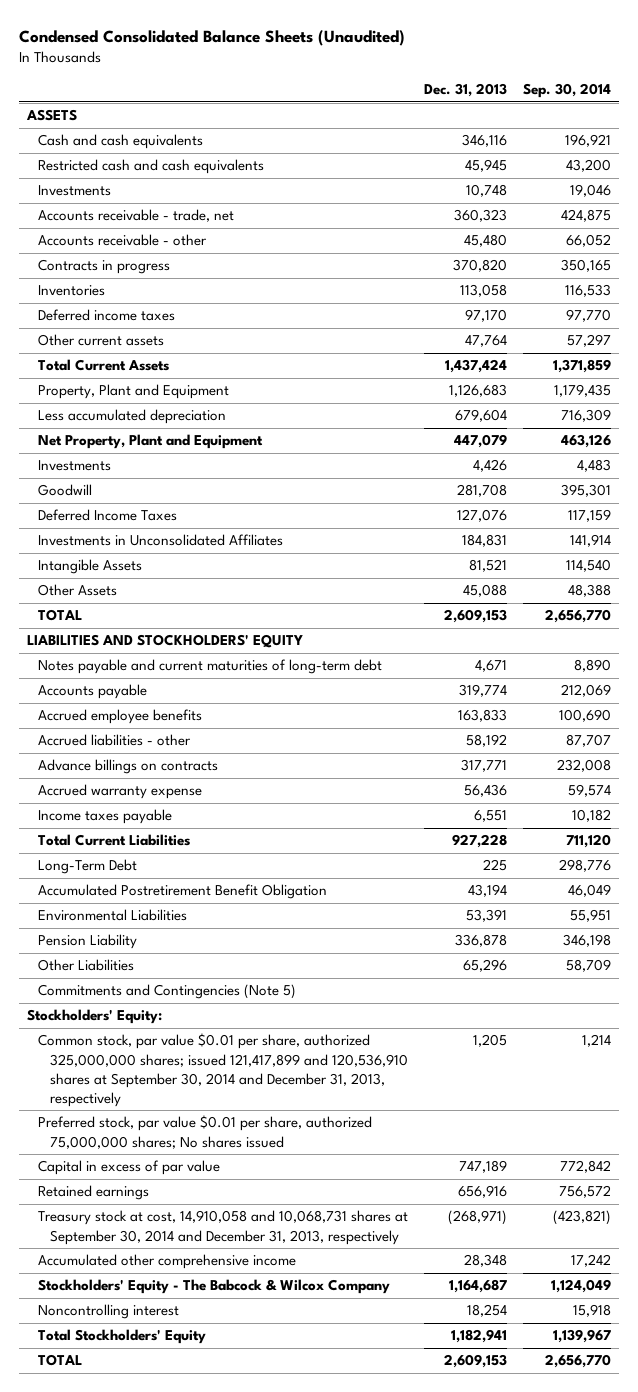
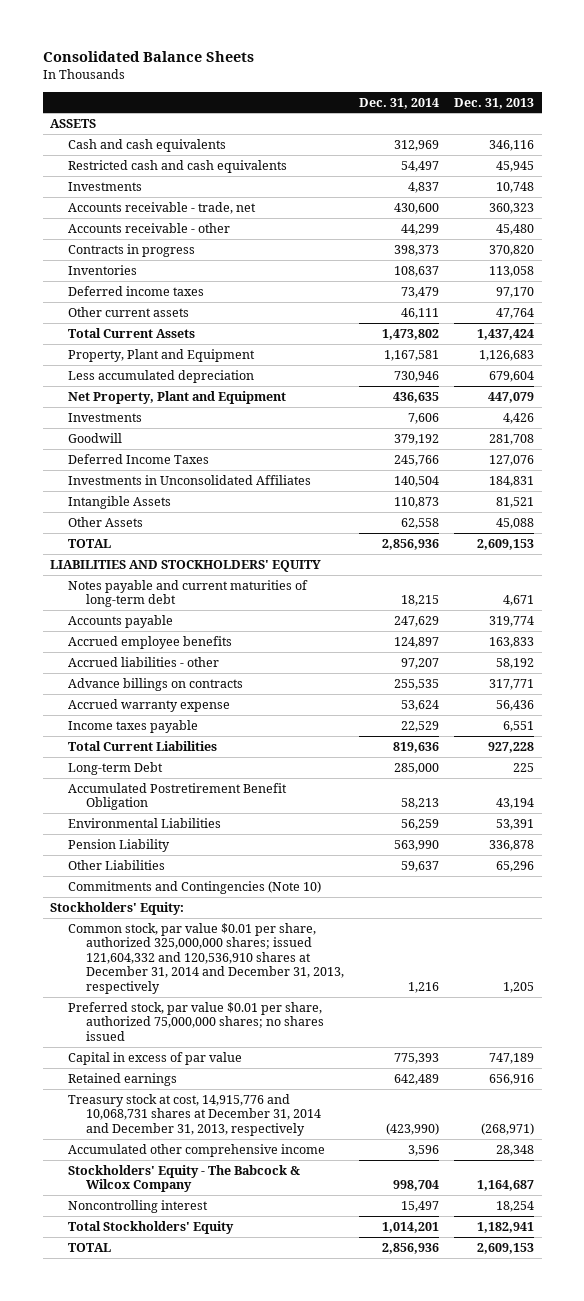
[18,29,405,46] Condensed Consolidated Balance Sheets (Unaudited) -> [42,51,254,63] Consolidated Balance Sheets
[523,83,612,99] Sep. 30, 2014 -> none
none -> [359,97,440,109] Dec. 31, 2014
[38,859,138,875] Long-Term Debt -> [68,761,164,775] Long-term Debt
[38,984,297,1000] Commitments and Contingencies (Note 5) -> [68,880,322,894] Commitments and Contingencies (Note 10)
[38,1033,408,1108] Common stock, par value $0.01 per share, authorized 325,000,000 shares; issued 121,417,899 and 120,536,910 shares at September 30, 2014 and December 31, 2013, respectively -> [68,922,345,994] Common stock, par value $0.01 per share, authorized 325,000,000 shares; issued 121,604,332 and 120,536,910 shares at December 31, 2014 and December 31, 2013, respectively
[38,1115,373,1149] Preferred stock, par value $0.01 per share, authorized 75,000,000 shares; No shares issued -> [68,1001,325,1041] Preferred stock, par value $0.01 per share, authorized 75,000,000 shares; no shares issued
[38,1210,409,1245] Treasury stock at cost, 14,910,058 and 10,068,731 shares at September 30, 2014 and December 31, 2013, respectively -> [68,1093,322,1136] Treasury stock at cost, 14,915,776 and 10,068,731 shares at December 31, 2014 and December 31, 2013, respectively

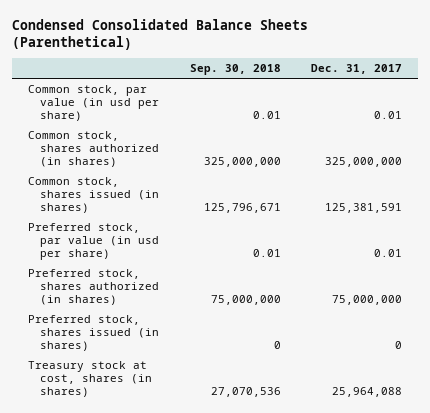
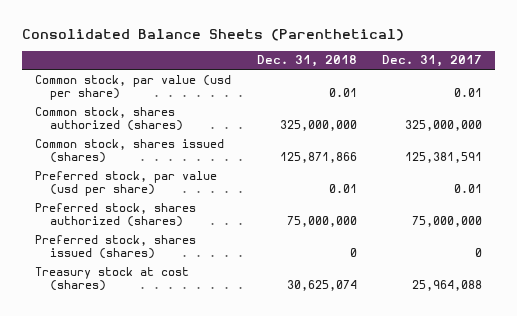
[12,18,309,50] Condensed Consolidated Balance Sheets (Parenthetical) -> [21,29,404,42] Consolidated Balance Sheets (Parenthetical)
[189,63,281,75] Sep. 30, 2018 -> none
none -> [256,55,357,68] Dec. 31, 2018
[27,85,159,122] Common stock, par value (in usd per share) -> [34,74,231,100] Common stock, par value (usd per share)
[27,131,159,168] Common stock, shares authorized (in shares) -> [34,106,183,131] Common stock, shares authorized (shares)
[27,177,159,214] Common stock, shares issued (in shares) -> [34,138,224,163] Common stock, shares issued (shares)
[27,223,159,261] Preferred stock, par value (in usd per share) -> [34,170,217,196] Preferred stock, par value (usd per share)
[27,269,159,306] Preferred stock, shares authorized (in shares) -> [34,202,196,227] Preferred stock, shares authorized (shares)
[27,315,159,352] Preferred stock, shares issued (in shares) -> [34,234,196,259] Preferred stock, shares issued (shares)
[27,361,152,398] Treasury stock at cost, shares (in shares) -> [34,266,189,291] Treasury stock at cost (shares)

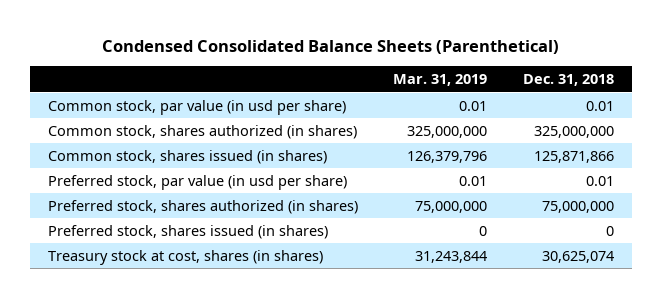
[21,29,404,42] Consolidated Balance Sheets (Parenthetical) -> [101,40,559,55] Condensed Consolidated Balance Sheets (Parenthetical)
[382,55,483,68] Dec. 31, 2017 -> none
none -> [393,74,488,87] Mar. 31, 2019
[34,74,231,100] Common stock, par value (usd per share) -> [47,99,346,115] Common stock, par value (in usd per share)
[34,106,183,131] Common stock, shares authorized (shares) -> [47,124,357,139] Common stock, shares authorized (in shares)
[34,138,224,163] Common stock, shares issued (shares) -> [47,149,327,164] Common stock, shares issued (in shares)
[34,170,217,196] Preferred stock, par value (usd per share) -> [47,174,347,190] Preferred stock, par value (in usd per share)
[34,202,196,227] Preferred stock, shares authorized (shares) -> [47,199,358,214] Preferred stock, shares authorized (in shares)
[34,234,196,259] Preferred stock, shares issued (shares) -> [47,224,328,239] Preferred stock, shares issued (in shares)
[34,266,189,291] Treasury stock at cost (shares) -> [47,249,323,265] Treasury stock at cost, shares (in shares)

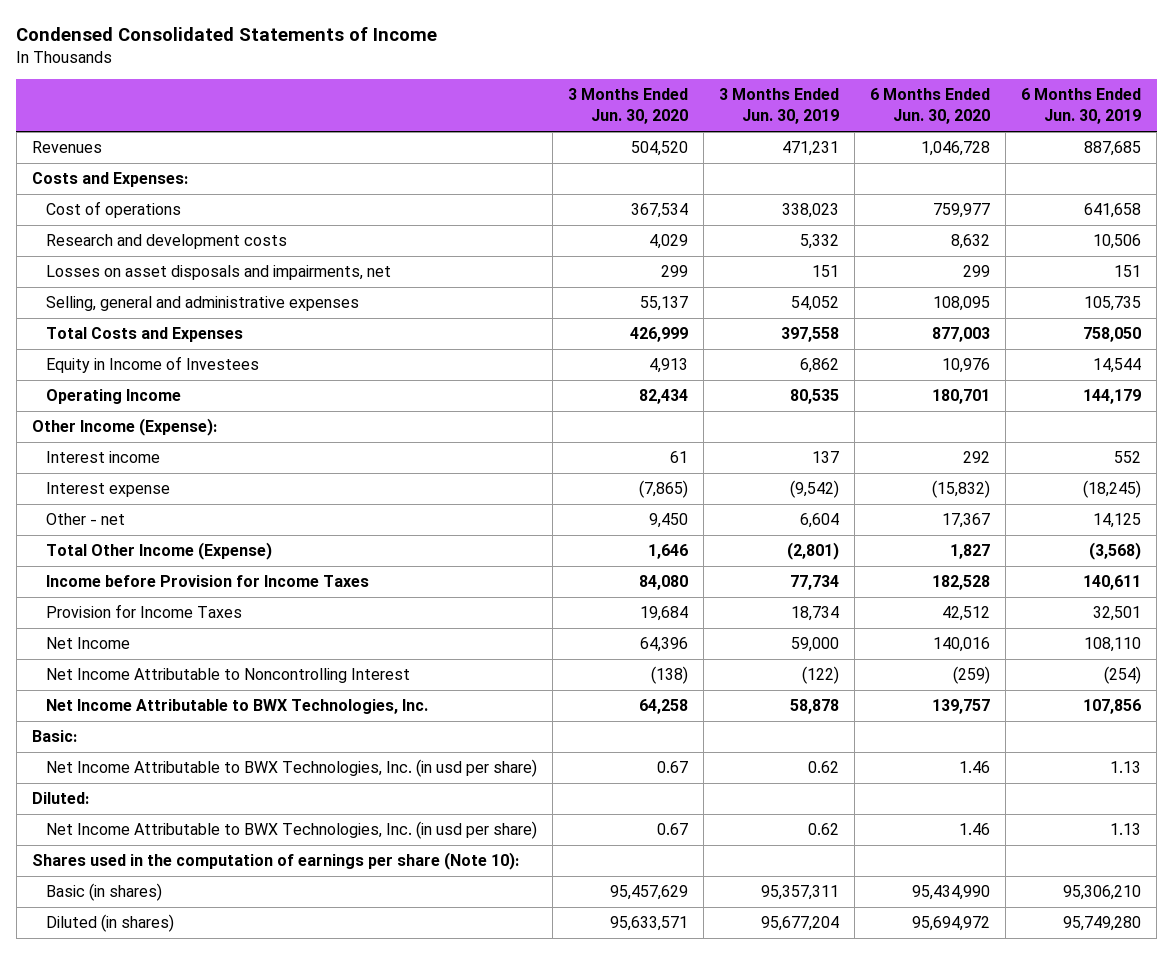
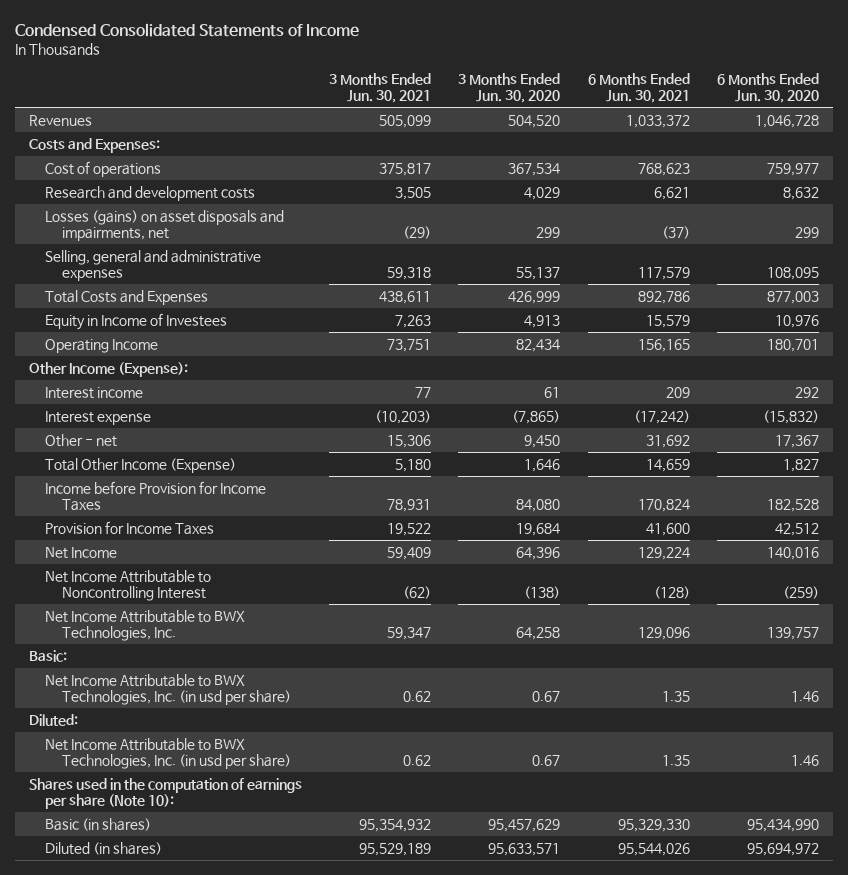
[718,88,839,125] 3 Months Ended Jun. 30, 2019 -> none
[1021,88,1142,125] 6 Months Ended Jun. 30, 2019 -> none
none -> [328,73,431,104] 3 Months Ended Jun. 30, 2021
none -> [587,73,690,104] 6 Months Ended Jun. 30, 2021
[45,265,391,281] Losses on asset disposals and impairments, net -> [45,209,285,241] Losses (gains) on asset disposals and impairments, net

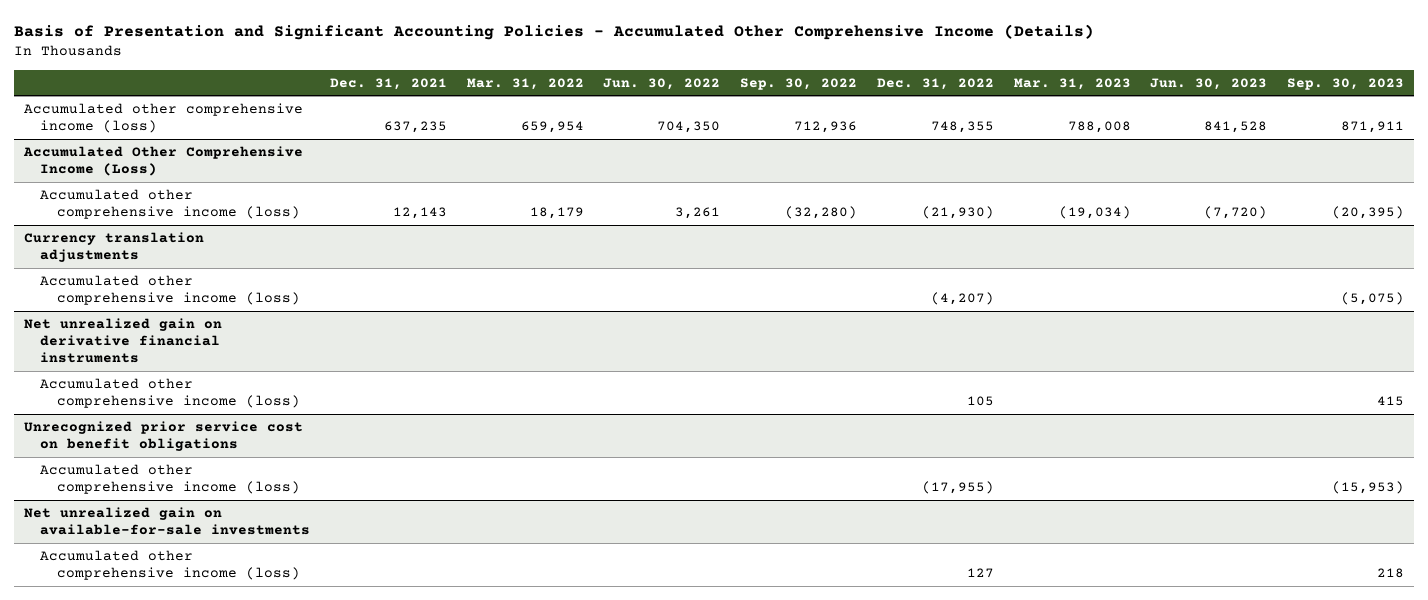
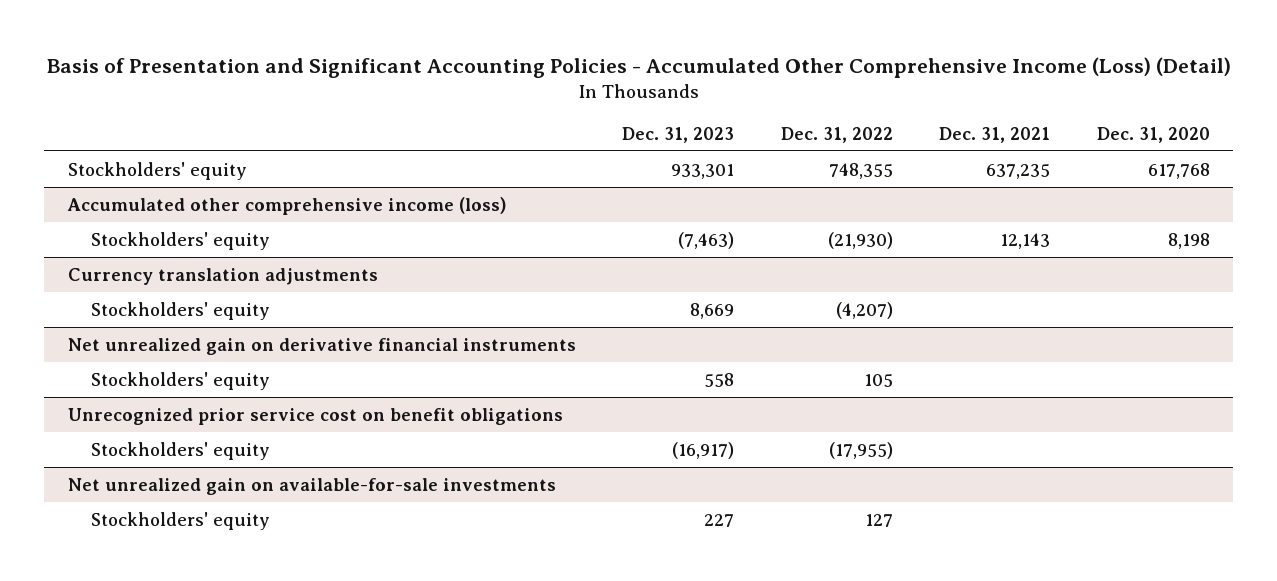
[13,24,1094,41] Basis of Presentation and Significant Accounting Policies - Accumulated Other Comprehensive Income (Details) -> [46,56,1231,78] Basis of Presentation and Significant Accounting Policies - Accumulated Other Comprehensive Income (Loss) (Detail)
[466,77,584,90] Mar. 31, 2022 -> none
[603,77,721,90] Jun. 30, 2022 -> none
[740,77,858,90] Sep. 30, 2022 -> none
[1013,77,1131,90] Mar. 31, 2023 -> none
[1150,77,1268,90] Jun. 30, 2023 -> none
[1287,77,1405,90] Sep. 30, 2023 -> none
none -> [622,126,735,143] Dec. 31, 2023
none -> [1096,126,1210,143] Dec. 31, 2020
[23,102,303,134] Accumulated other comprehensive income (loss) -> [67,161,247,180] Stockholders' equity
[22,145,303,177] Accumulated Other Comprehensive Income (Loss) -> [66,196,507,215] Accumulated other comprehensive income (loss)
[40,188,300,220] Accumulated other comprehensive income (loss) -> [90,231,270,250] Stockholders' equity
[40,274,300,306] Accumulated other comprehensive income (loss) -> [90,301,270,320] Stockholders' equity
[40,377,300,409] Accumulated other comprehensive income (loss) -> [90,371,270,390] Stockholders' equity
[40,463,300,495] Accumulated other comprehensive income (loss) -> [90,441,270,460] Stockholders' equity
[40,549,300,581] Accumulated other comprehensive income (loss) -> [90,511,270,530] Stockholders' equity

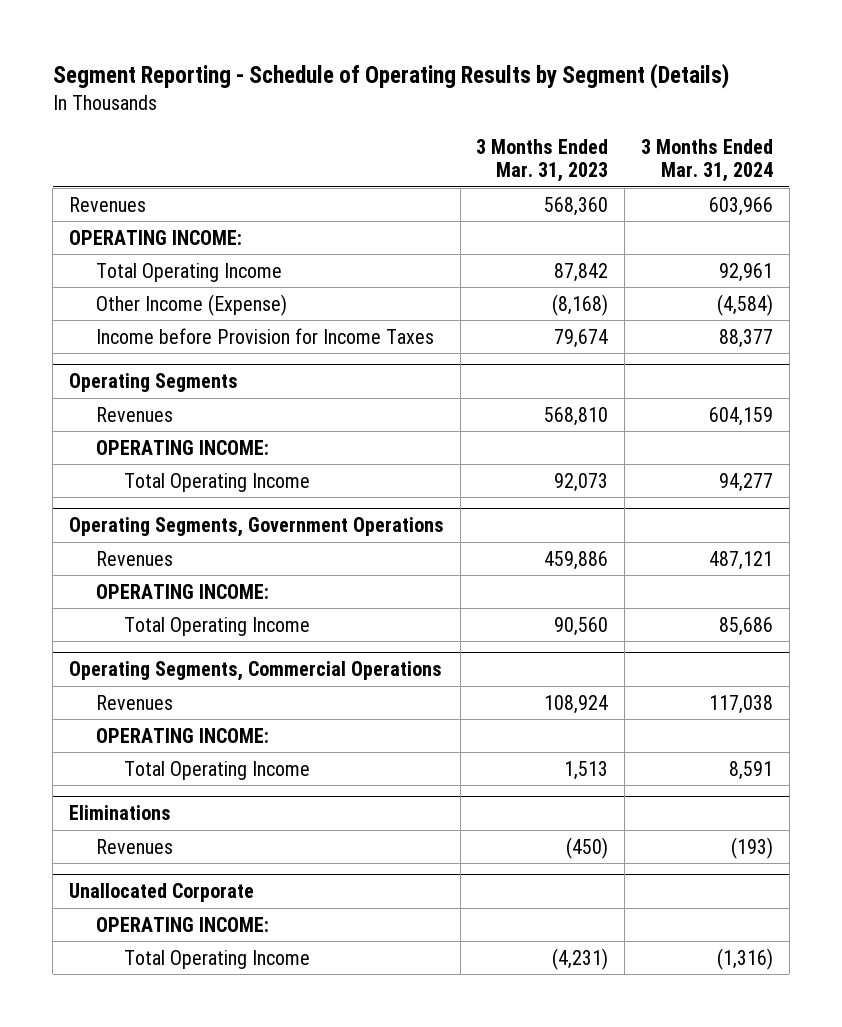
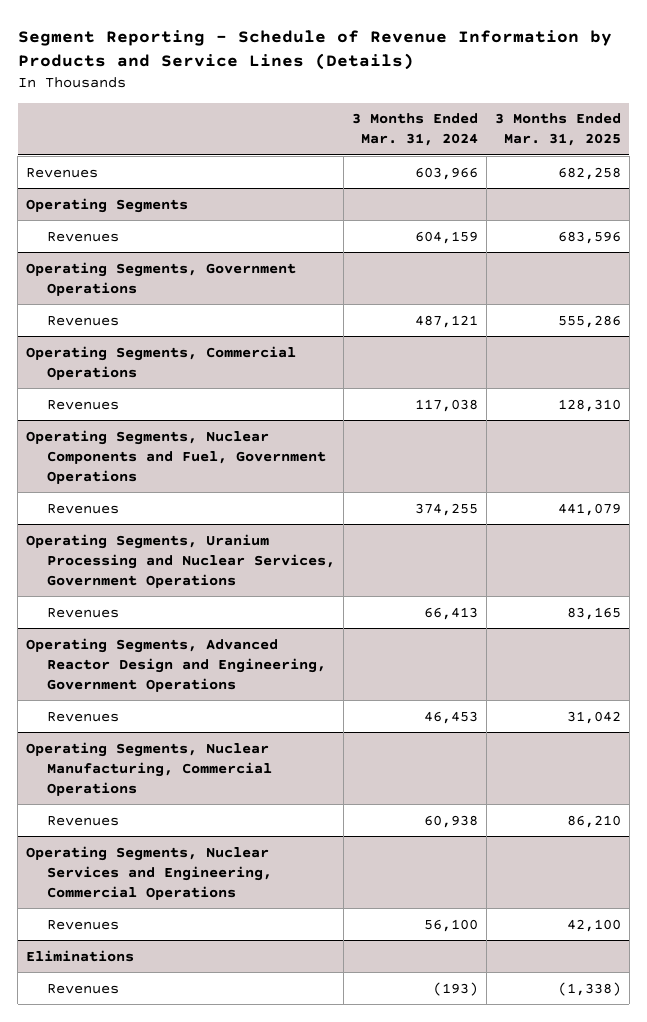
[52,63,729,90] Segment Reporting - Schedule of Operating Results by Segment (Details) -> [17,30,612,71] Segment Reporting - Schedule of Revenue Information by Products and Service Lines (Details)
[476,138,609,182] 3 Months Ended Mar. 31, 2023 -> none
none -> [494,113,621,147] 3 Months Ended Mar. 31, 2025
[68,229,242,245] OPERATING INCOME: -> none
[96,262,283,282] Total Operating Income -> none
[96,293,288,316] Other Income (Expense) -> none
[96,327,435,344] Income before Provision for Income Taxes -> none
[96,439,270,455] OPERATING INCOME: -> none
[123,472,310,492] Total Operating Income -> none
[96,583,270,599] OPERATING INCOME: -> none
[123,616,310,636] Total Operating Income -> none
[96,727,270,743] OPERATING INCOME: -> none
[123,760,310,780] Total Operating Income -> none
none -> [26,429,326,484] Operating Segments, Nuclear Components and Fuel, Government Operations
none -> [46,503,119,514] Revenues
none -> [26,533,335,588] Operating Segments, Uranium Processing and Nuclear Services, Government Operations
none -> [46,607,119,618] Revenues
none -> [26,637,326,692] Operating Segments, Advanced Reactor Design and Engineering, Government Operations
none -> [46,711,119,722] Revenues
none -> [26,741,272,796] Operating Segments, Nuclear Manufacturing, Commercial Operations
none -> [46,815,119,826] Revenues
none -> [26,845,272,900] Operating Segments, Nuclear Services and Engineering, Commercial Operations
none -> [46,919,119,930] Revenues
[68,883,254,903] Unallocated Corporate -> none
[96,916,270,932] OPERATING INCOME: -> none
[123,949,310,969] Total Operating Income -> none

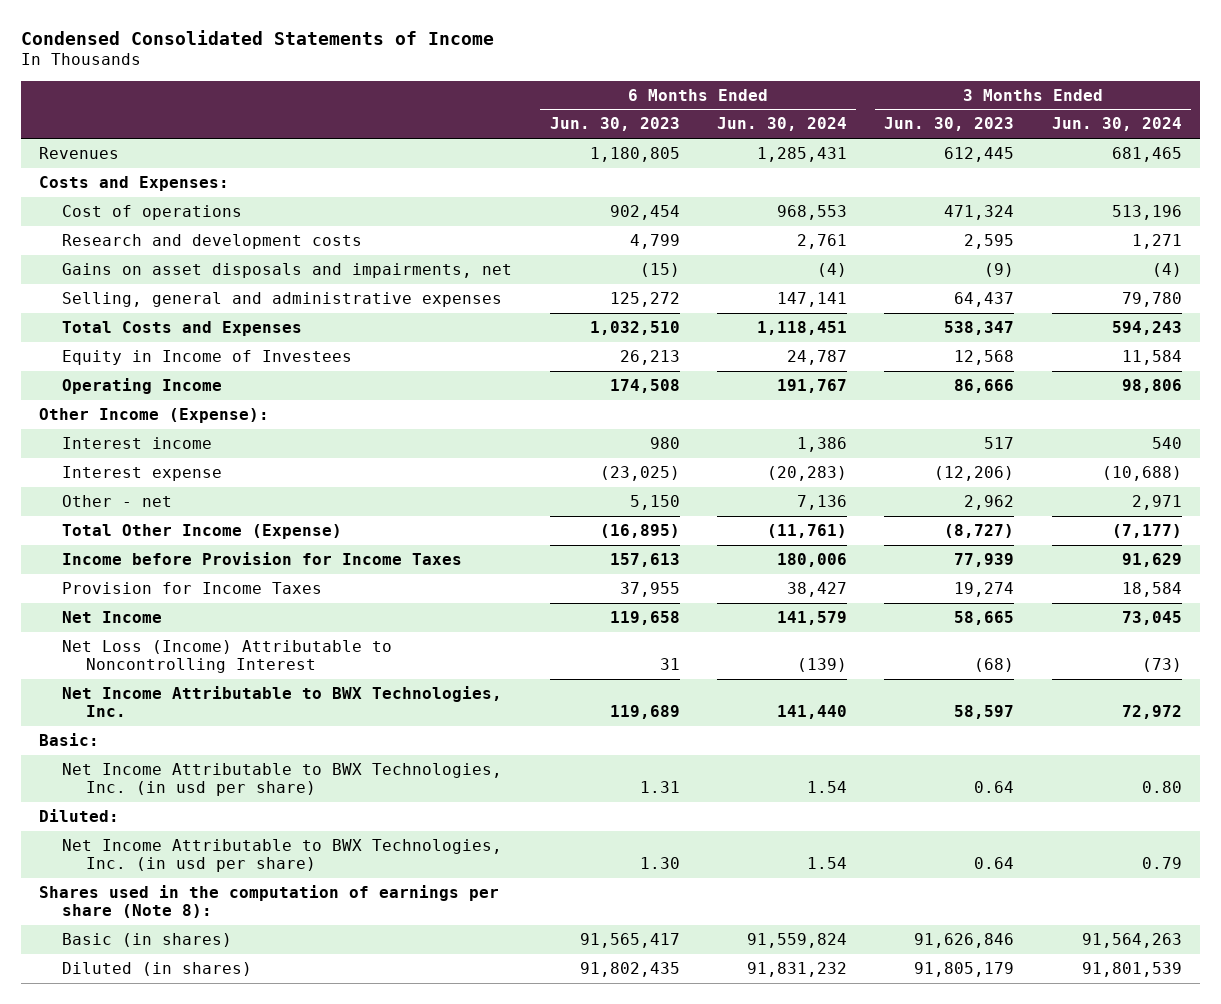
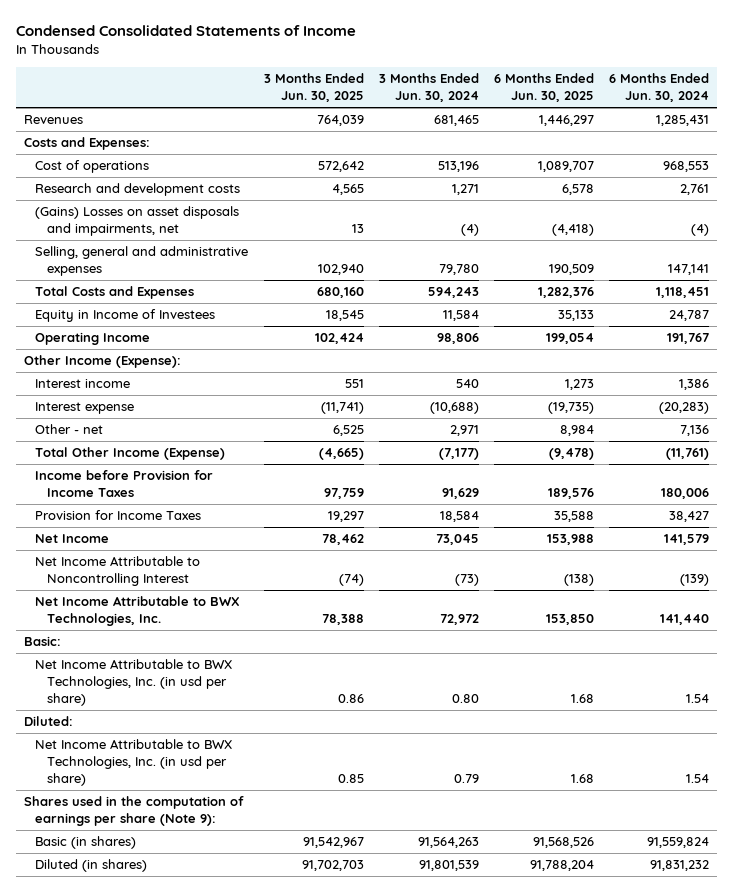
[549,117,680,132] Jun. 30, 2023 -> none
[884,117,1015,132] Jun. 30, 2023 -> none
none -> [263,73,364,103] 3 Months Ended Jun. 30, 2025
none -> [494,73,595,103] 6 Months Ended Jun. 30, 2025
[62,262,513,278] Gains on asset disposals and impairments, net -> [35,206,240,237] (Gains) Losses on asset disposals and impairments, net
[62,639,393,673] Net Loss (Income) Attributable to Noncontrolling Interest -> [35,556,201,587] Net Income Attributable to Noncontrolling Interest
[39,884,500,918] Shares used in the computation of earnings per share (Note 8): -> [23,796,244,827] Shares used in the computation of earnings per share (Note 9):

